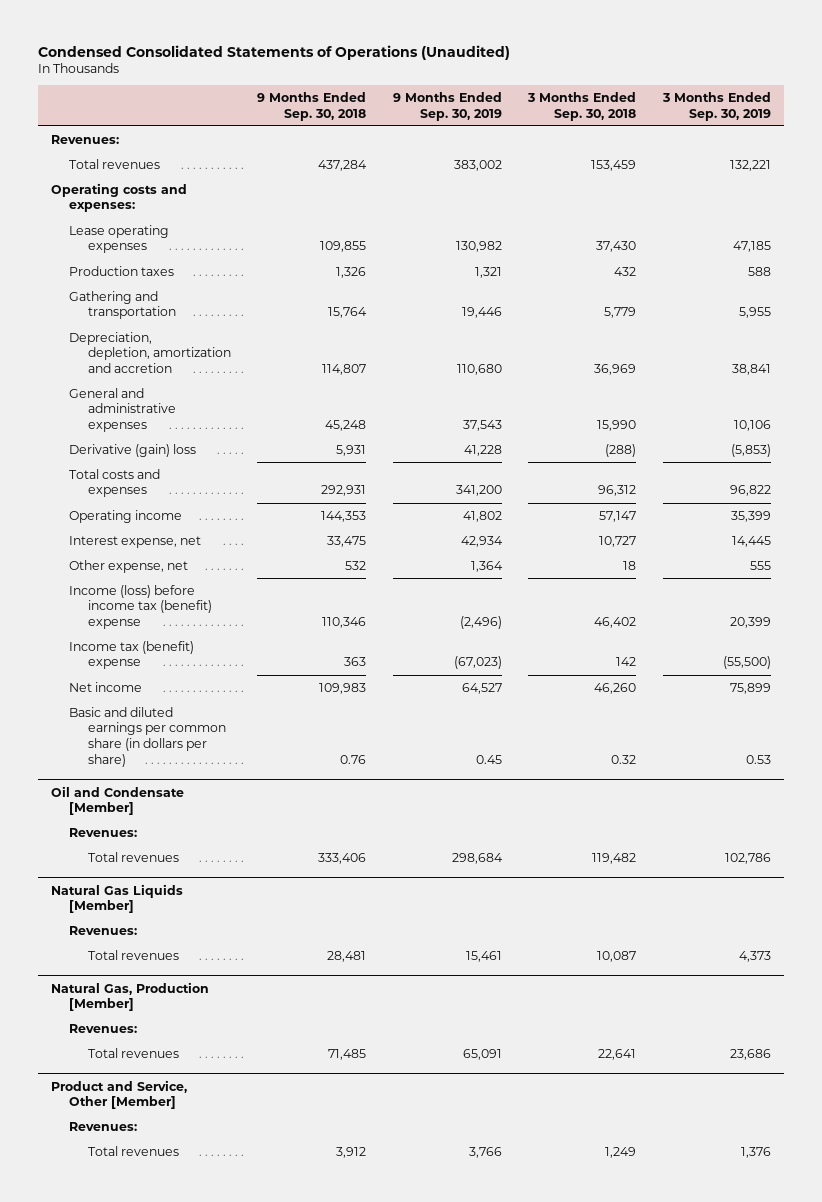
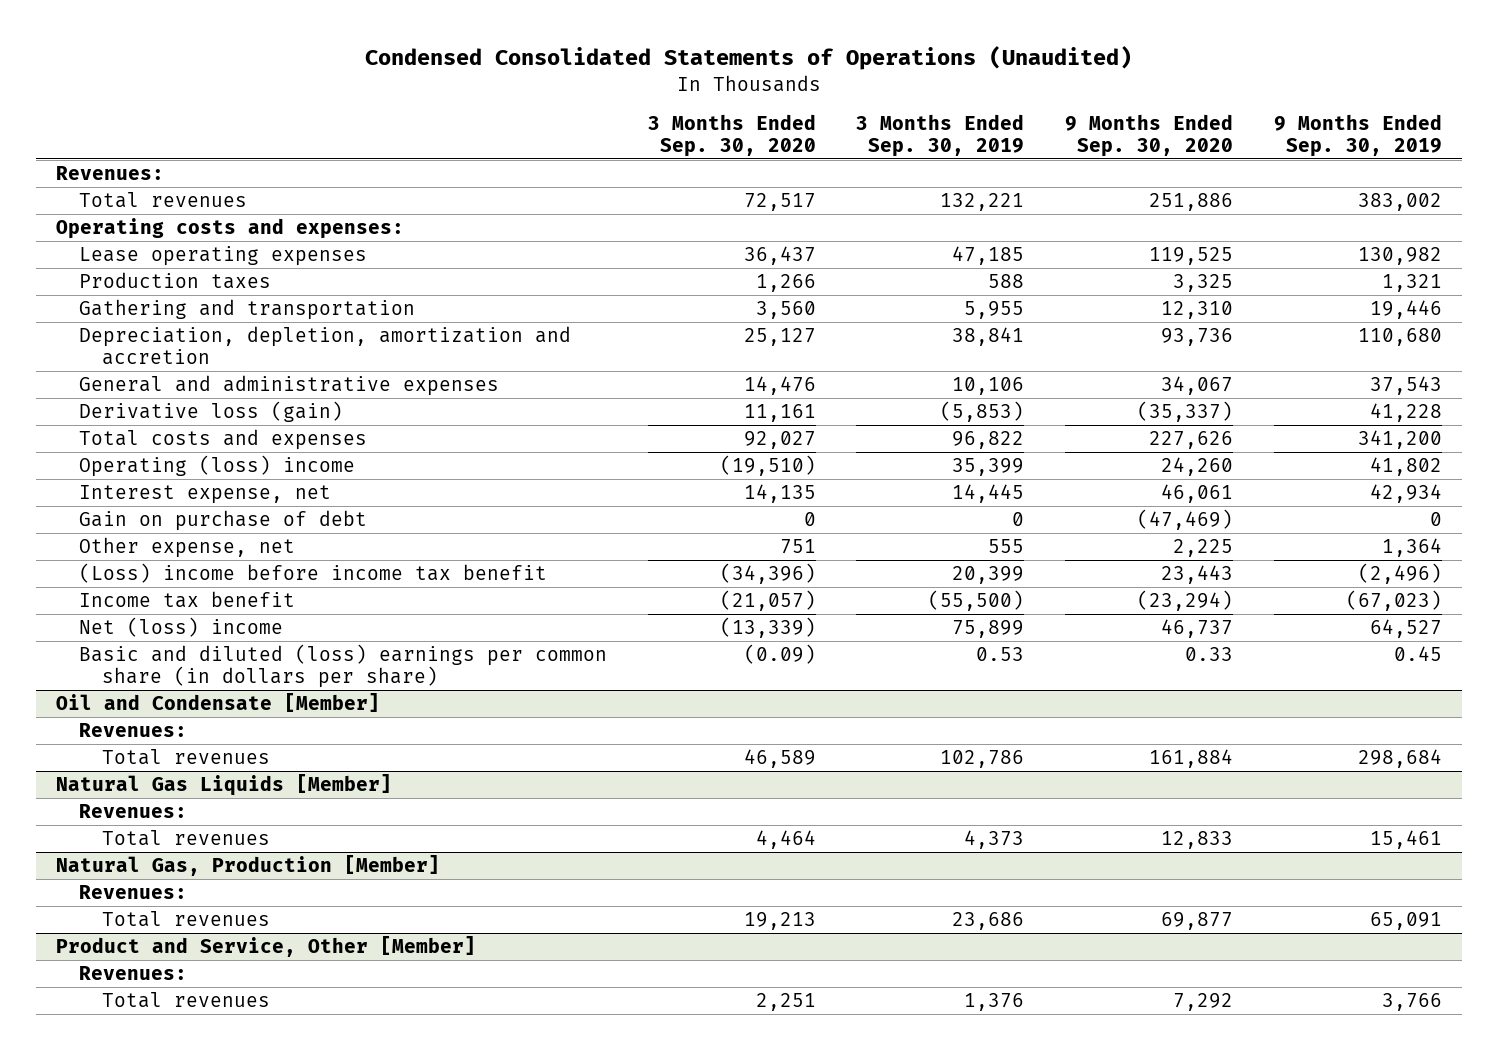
[257,91,367,121] 9 Months Ended Sep. 30, 2018 -> none
[527,91,637,121] 3 Months Ended Sep. 30, 2018 -> none
none -> [647,113,816,157] 3 Months Ended Sep. 30, 2020
none -> [1064,113,1233,157] 9 Months Ended Sep. 30, 2020
[69,443,197,457] Derivative (gain) loss -> [79,401,344,423] Derivative loss (gain)
[69,509,183,523] Operating income -> [79,455,356,478] Operating (loss) income
none -> [79,510,368,532] Gain on purchase of debt
[69,584,212,630] Income (loss) before income tax (benefit) expense -> [79,563,548,584] (Loss) income before income tax benefit
[69,640,195,670] Income tax (benefit) expense -> [79,591,296,609] Income tax benefit
[69,681,143,692] Net income -> [79,617,284,638] Net (loss) income
[69,706,226,768] Basic and diluted earnings per common share (in dollars per share) -> [79,644,608,689] Basic and diluted (loss) earnings per common share (in dollars per share)

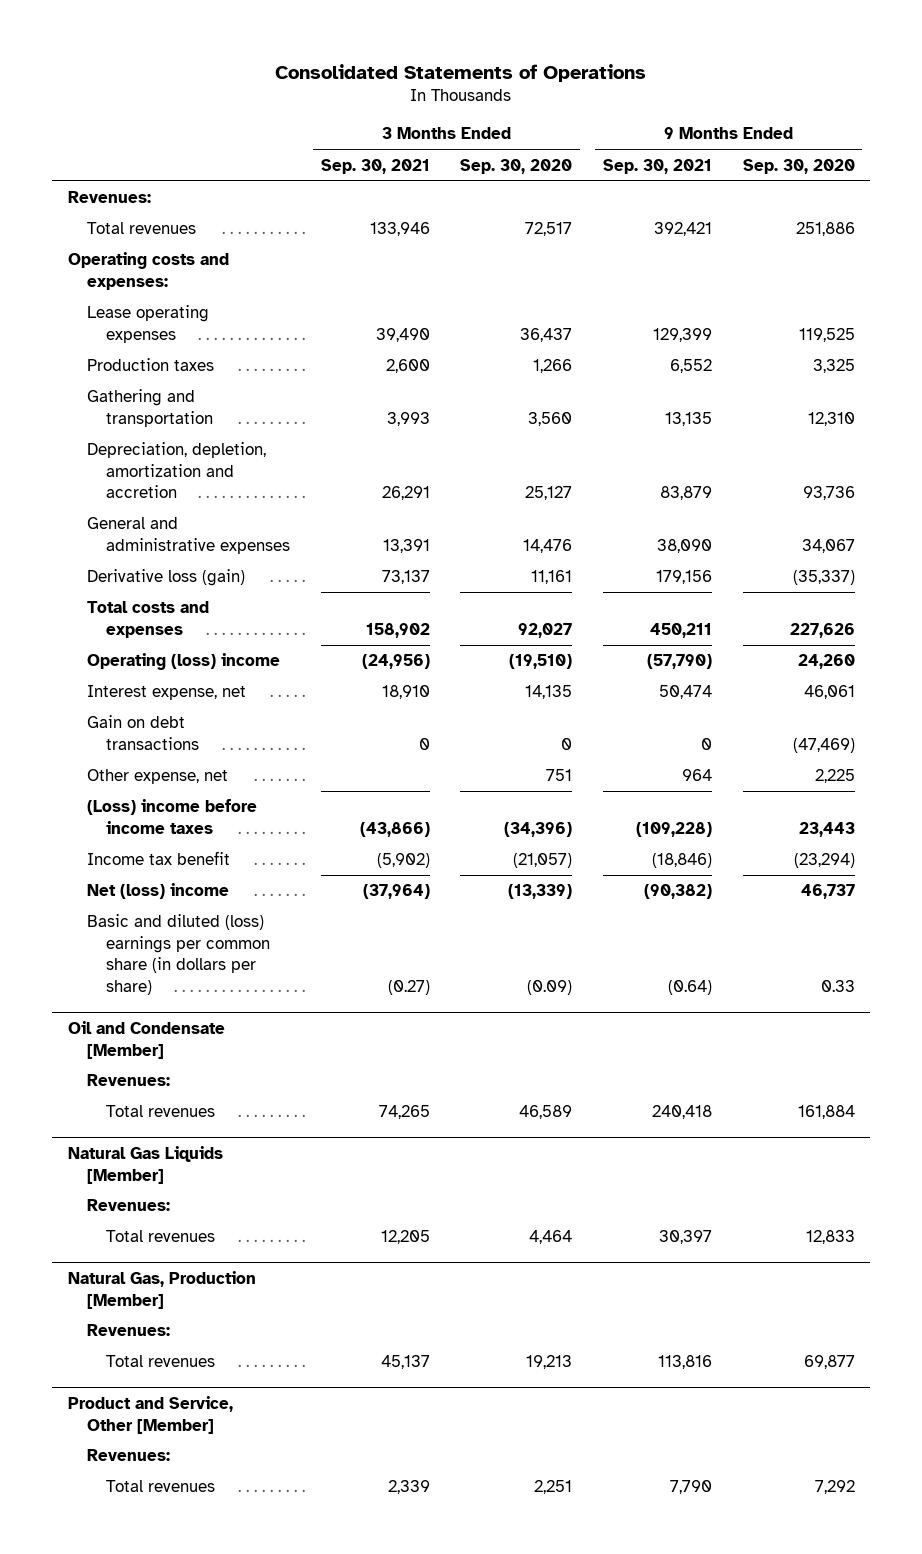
[364,46,1132,71] Condensed Consolidated Statements of Operations (Unaudited) -> [275,63,647,82] Consolidated Statements of Operations
[856,113,1025,157] 3 Months Ended Sep. 30, 2019 -> none
[1273,113,1442,157] 9 Months Ended Sep. 30, 2019 -> none
none -> [320,158,430,174] Sep. 30, 2021
none -> [602,158,712,174] Sep. 30, 2021
[79,510,368,532] Gain on purchase of debt -> [86,715,200,750] Gain on debt transactions
[79,563,548,584] (Loss) income before income tax benefit -> [86,799,257,834] (Loss) income before income taxes

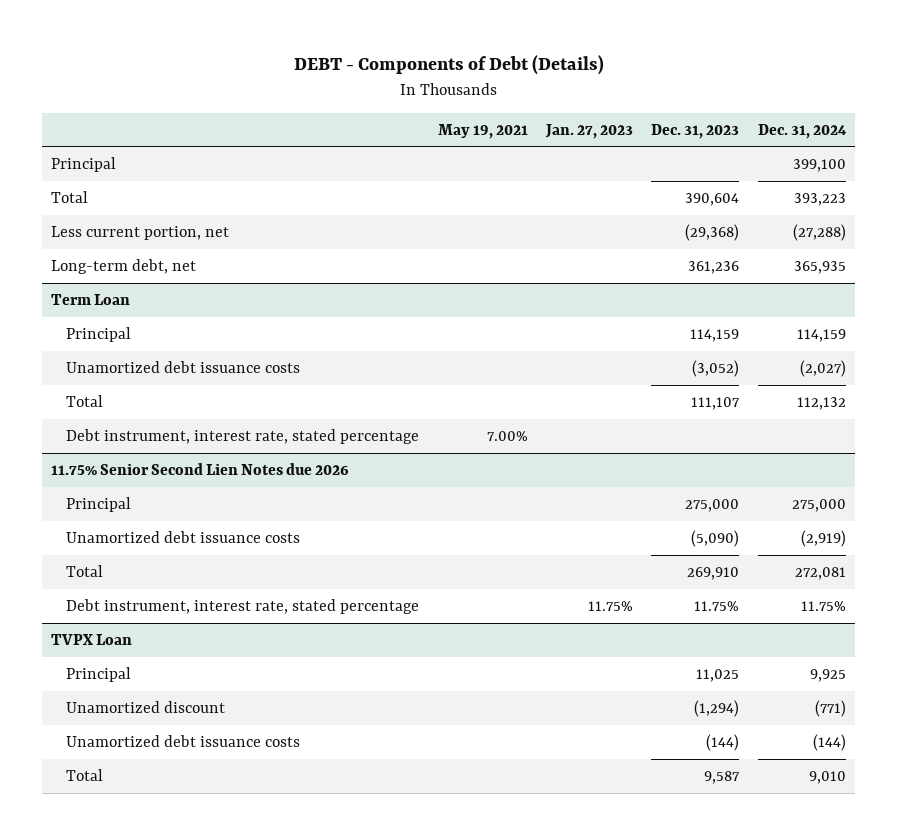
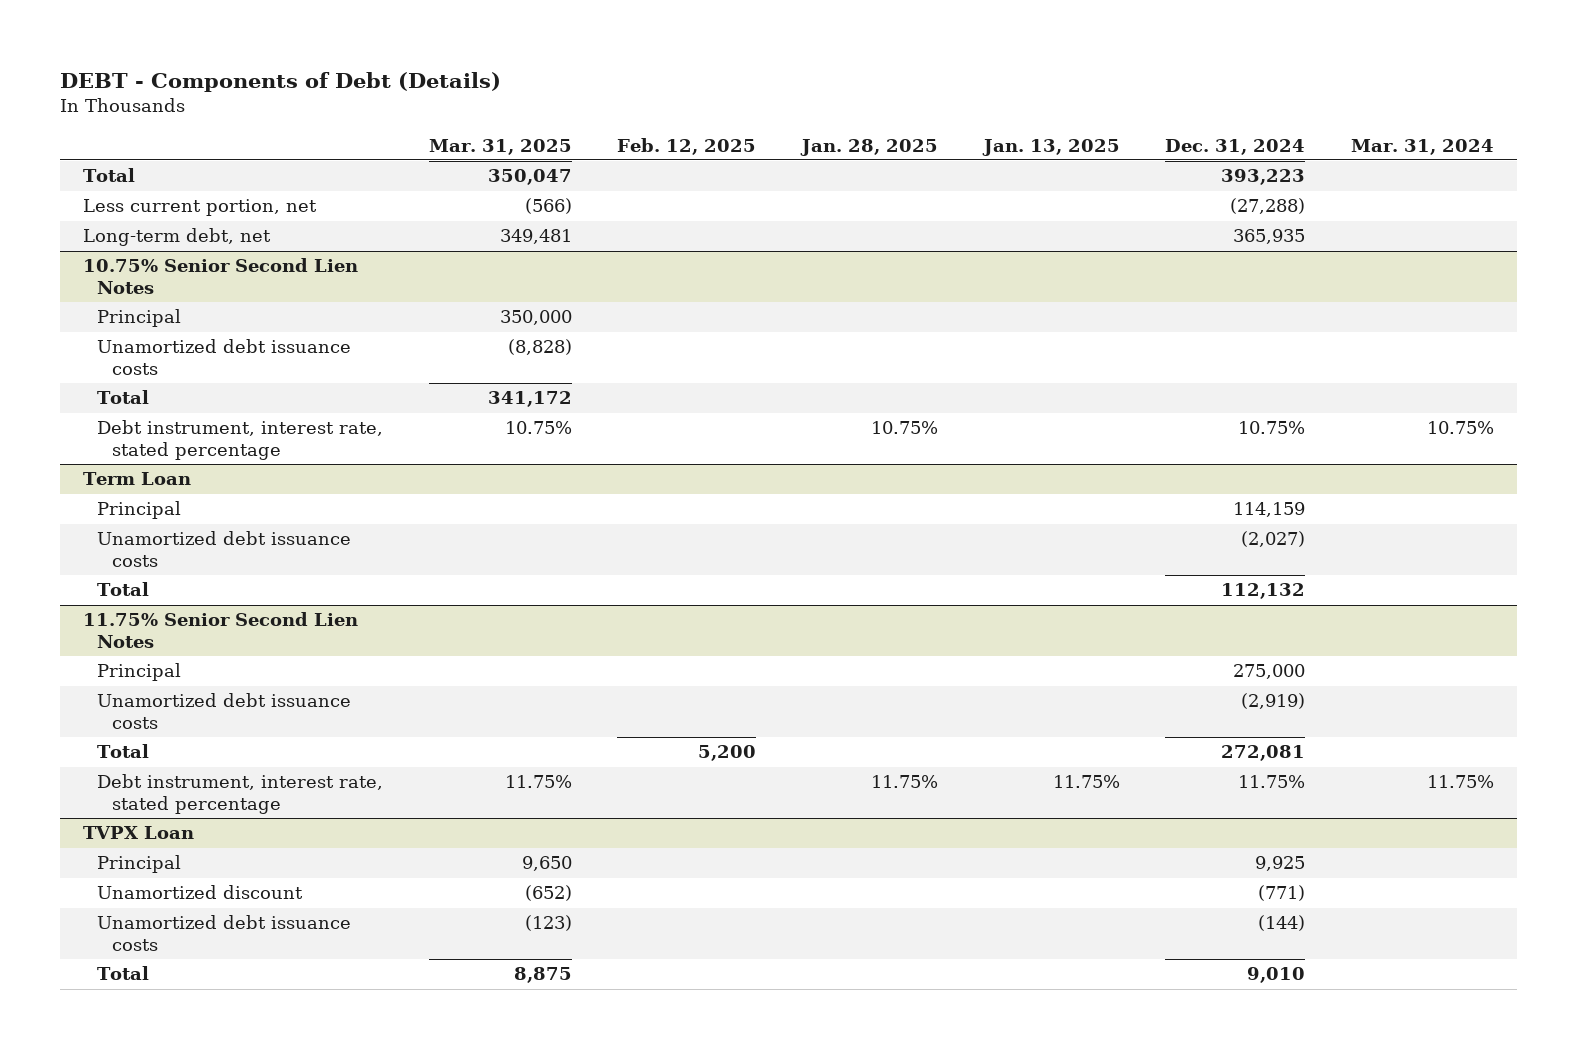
[437,123,528,139] May 19, 2021 -> none
[544,123,633,139] Jan. 27, 2023 -> none
[651,123,740,139] Dec. 31, 2023 -> none
none -> [428,138,572,155] Mar. 31, 2025
none -> [617,137,757,155] Feb. 12, 2025
none -> [799,138,938,156] Jan. 28, 2025
none -> [981,138,1120,156] Jan. 13, 2025
none -> [1350,138,1494,155] Mar. 31, 2024
[51,156,117,172] Principal -> none
none -> [82,258,358,294] 10.75% Senior Second Lien Notes
none -> [97,309,182,328] Principal
none -> [97,339,352,375] Unamortized debt issuance costs
none -> [97,390,150,405] Total
none -> [97,420,384,460] Debt instrument, interest rate, stated percentage
[66,428,420,444] Debt instrument, interest rate, stated percentage -> none
[51,462,350,475] 11.75% Senior Second Lien Notes due 2026 -> [82,612,358,648] 11.75% Senior Second Lien Notes

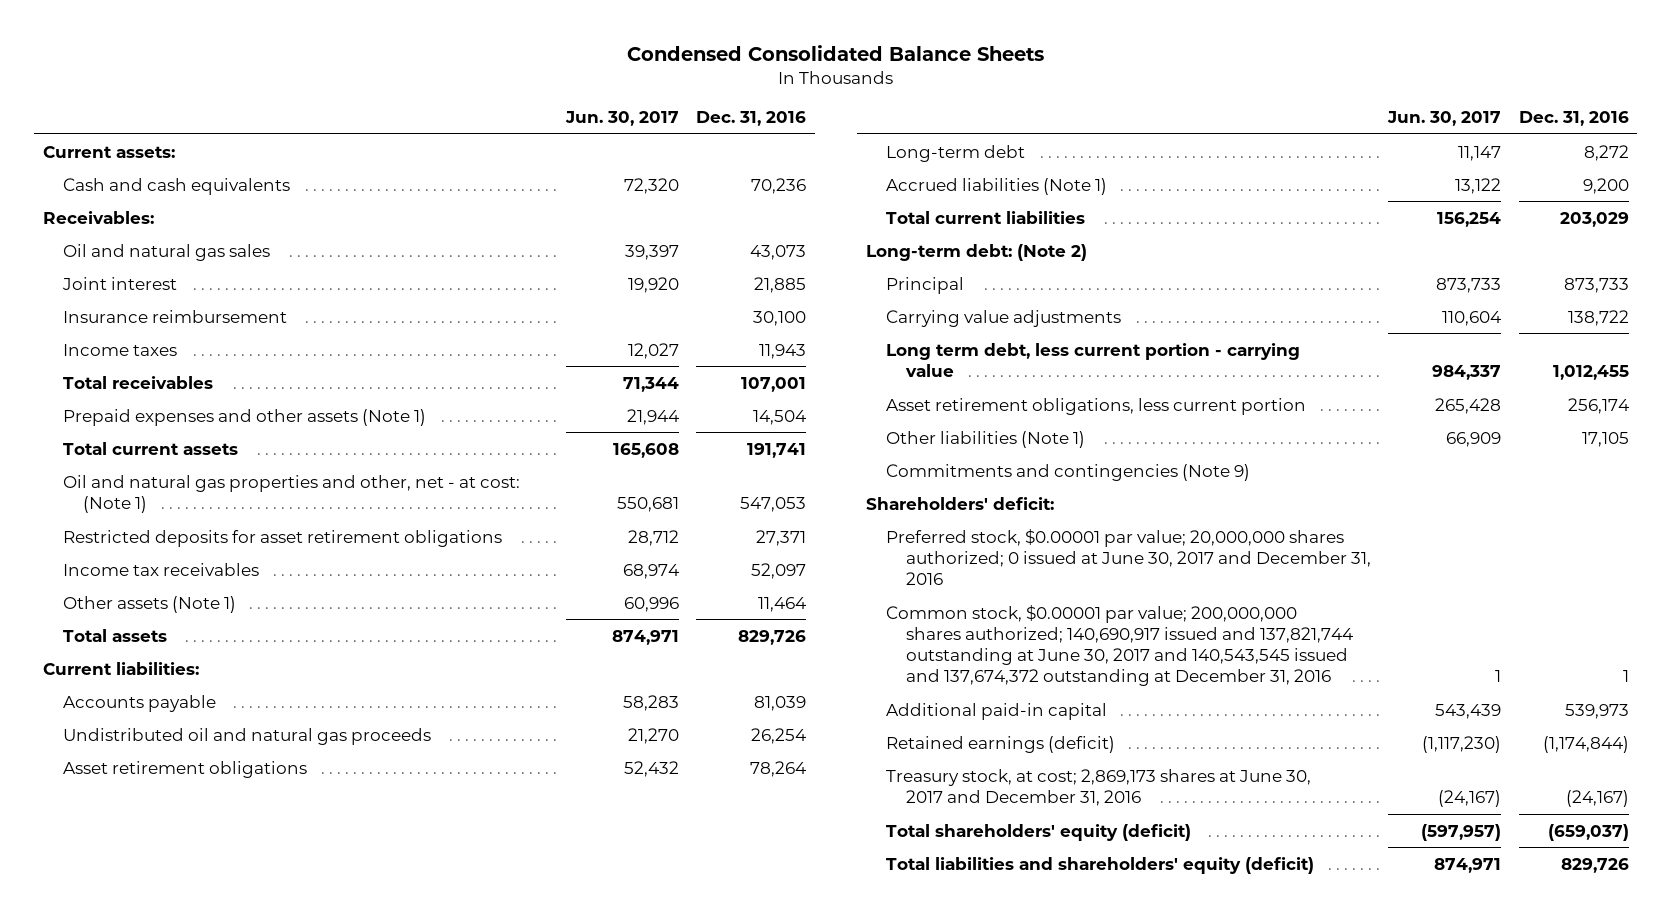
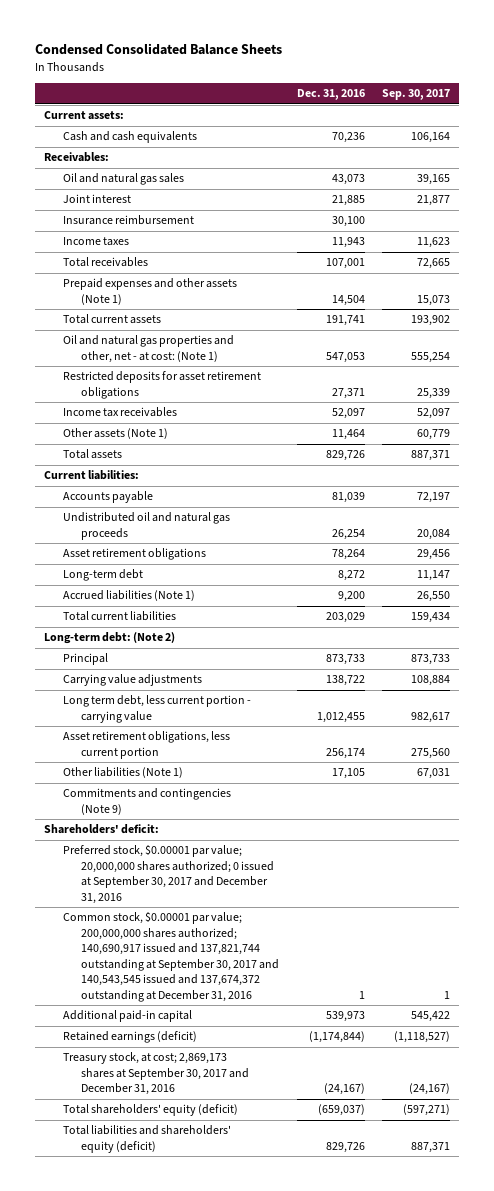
[564,111,679,127] Jun. 30, 2017 -> none
none -> [382,89,451,101] Sep. 30, 2017
[885,528,1371,586] Preferred stock, $0.00001 par value; 20,000,000 shares authorized; 0 issued at June 30, 2017 and December 31, 2016 -> [62,845,275,904] Preferred stock, $0.00001 par value; 20,000,000 shares authorized; 0 issued at September 30, 2017 and December 31, 2016
[885,604,1353,687] Common stock, $0.00001 par value; 200,000,000 shares authorized; 140,690,917 issued and 137,821,744 outstanding at June 30, 2017 and 140,543,545 issued and 137,674,372 outstanding at December 31, 2016 -> [62,912,280,1002] Common stock, $0.00001 par value; 200,000,000 shares authorized; 140,690,917 issued and 137,821,744 outstanding at September 30, 2017 and 140,543,545 issued and 137,674,372 outstanding at December 31, 2016
[885,768,1311,806] Treasury stock, at cost; 2,869,173 shares at June 30, 2017 and December 31, 2016 -> [62,1052,250,1096] Treasury stock, at cost; 2,869,173 shares at September 30, 2017 and December 31, 2016

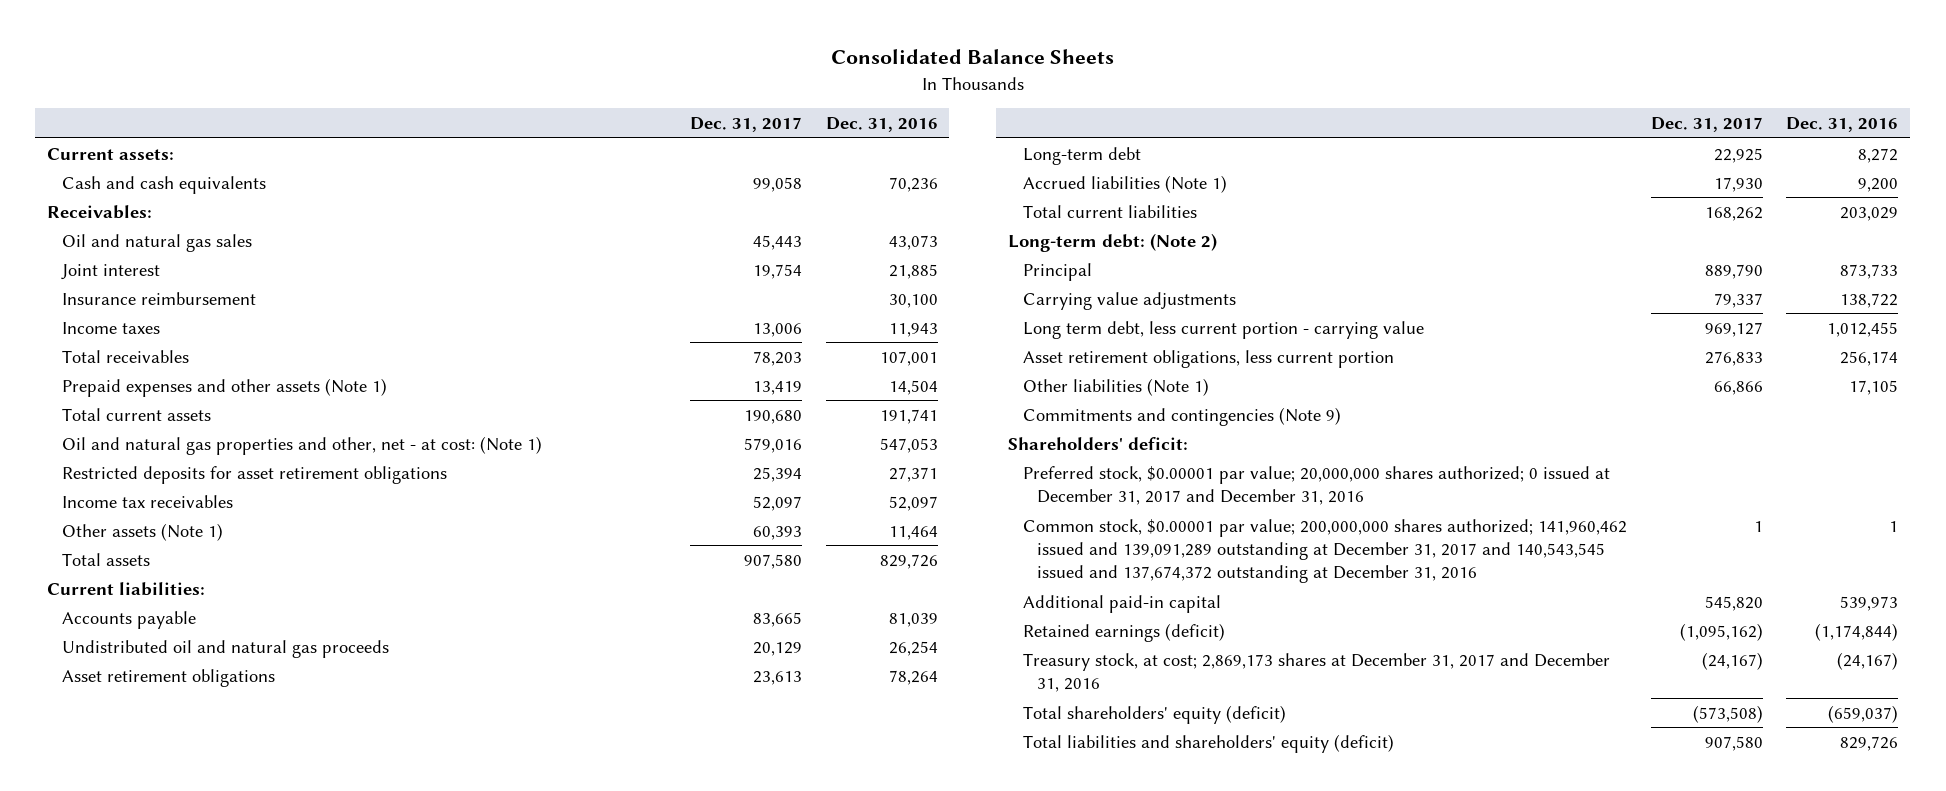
[35,43,283,56] Condensed Consolidated Balance Sheets -> [830,49,1114,65] Consolidated Balance Sheets
[382,89,451,101] Sep. 30, 2017 -> none
none -> [689,117,802,133] Dec. 31, 2017
[62,845,275,904] Preferred stock, $0.00001 par value; 20,000,000 shares authorized; 0 issued at September 30, 2017 and December 31, 2016 -> [1022,465,1610,505] Preferred stock, $0.00001 par value; 20,000,000 shares authorized; 0 issued at December 31, 2017 and December 31, 2016
[62,912,280,1002] Common stock, $0.00001 par value; 200,000,000 shares authorized; 140,690,917 issued and 137,821,744 outstanding at September 30, 2017 and 140,543,545 issued and 137,674,372 outstanding at December 31, 2016 -> [1022,518,1627,584] Common stock, $0.00001 par value; 200,000,000 shares authorized; 141,960,462 issued and 139,091,289 outstanding at December 31, 2017 and 140,543,545 issued and 137,674,372 outstanding at December 31, 2016
[62,1052,250,1096] Treasury stock, at cost; 2,869,173 shares at September 30, 2017 and December 31, 2016 -> [1022,652,1610,692] Treasury stock, at cost; 2,869,173 shares at December 31, 2017 and December 31, 2016

